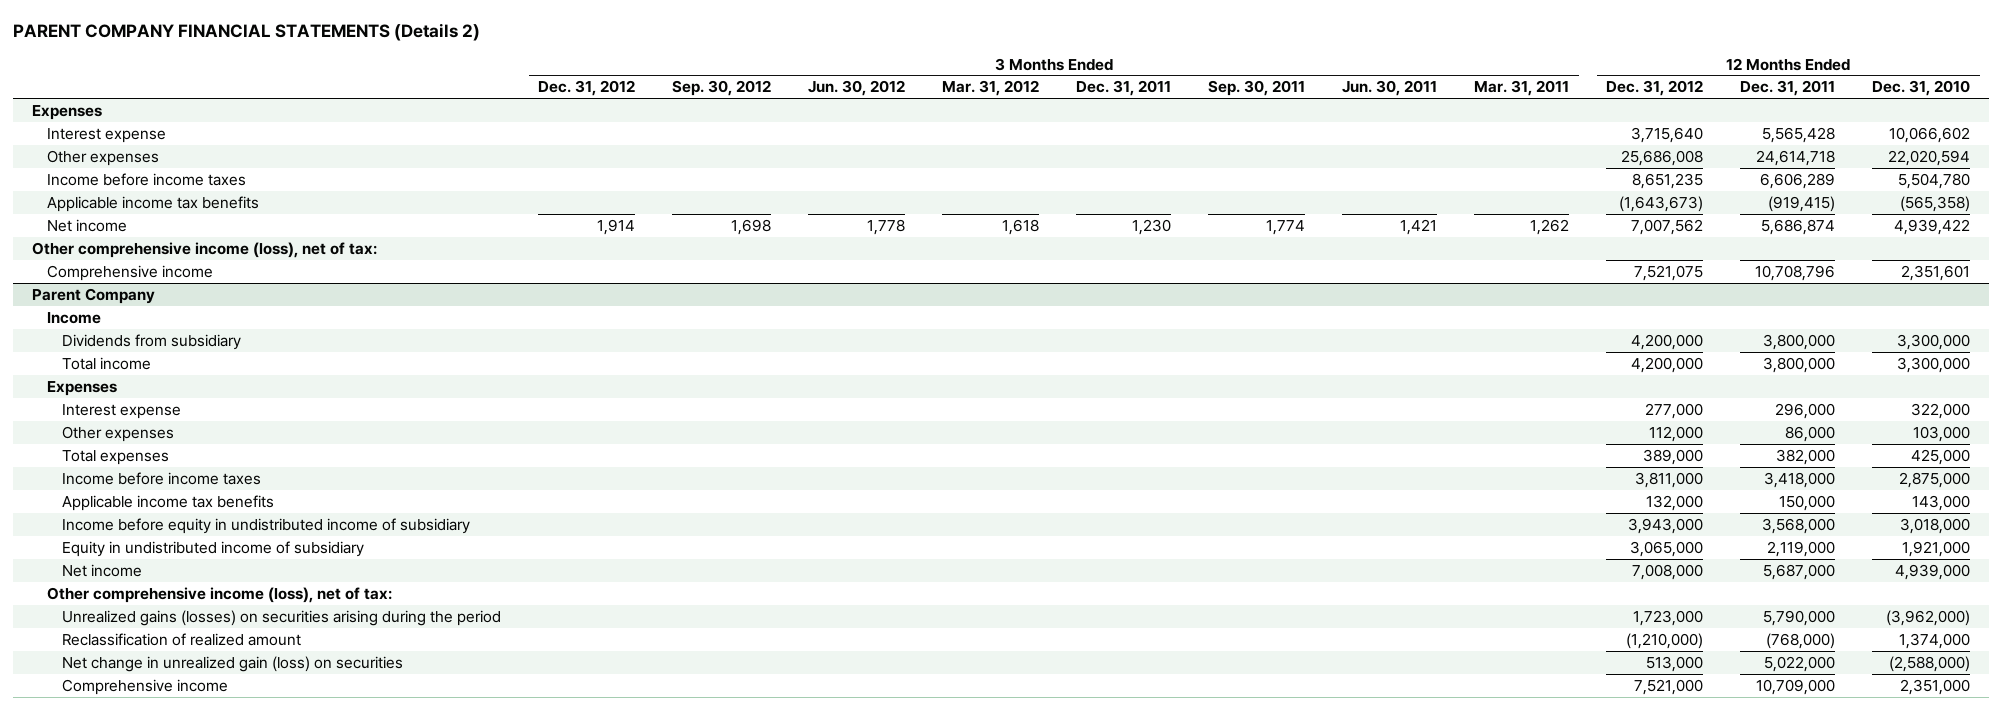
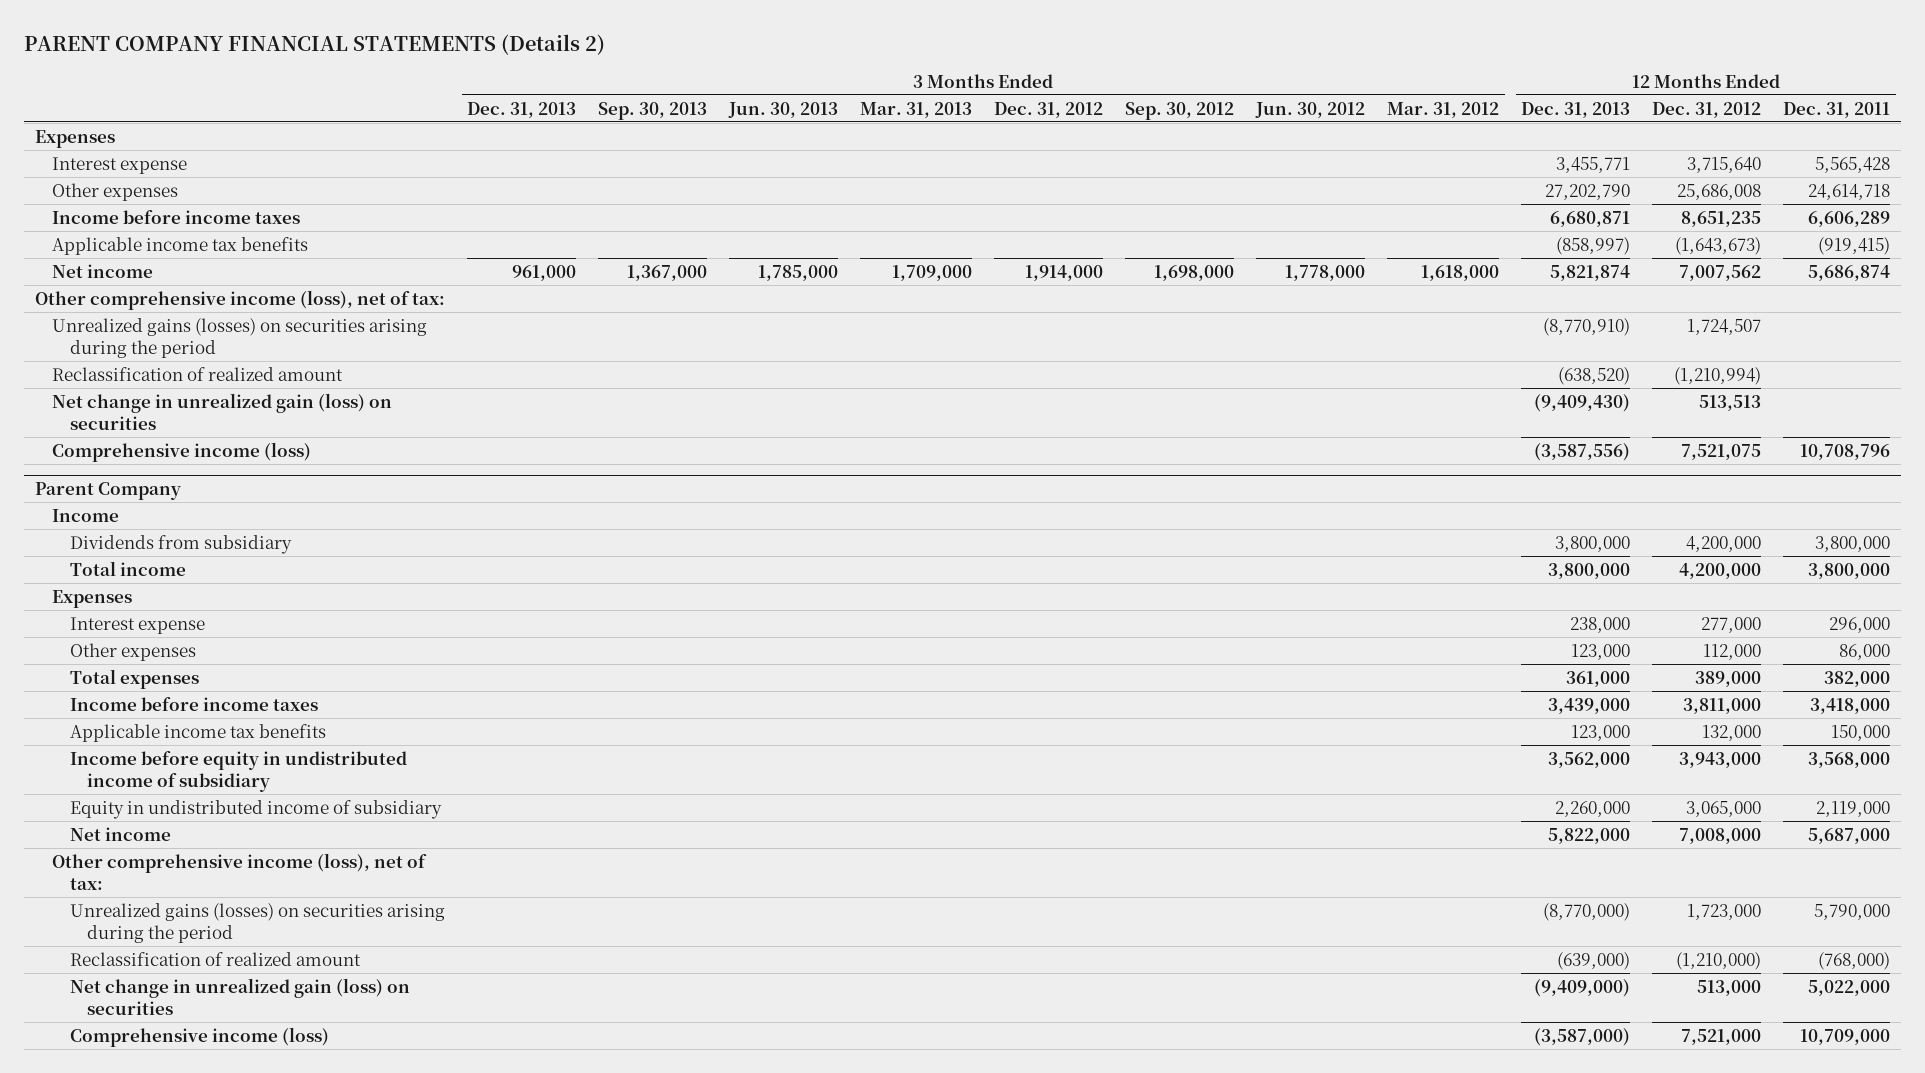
[1076,80,1172,97] Dec. 31, 2011 -> none
[1208,80,1306,97] Sep. 30, 2011 -> none
[1342,80,1438,97] Jun. 30, 2011 -> none
[1474,80,1570,97] Mar. 31, 2011 -> none
[1872,80,1971,97] Dec. 31, 2010 -> none
none -> [467,101,577,118] Dec. 31, 2013
none -> [598,101,708,120] Sep. 30, 2013
none -> [728,101,839,118] Jun. 30, 2013
none -> [860,101,973,118] Mar. 31, 2013
none -> [1521,101,1631,118] Dec. 31, 2013
[597,218,636,235] 1,914 -> [1025,264,1104,281] 1,914,000
[731,218,772,235] 1,698 -> [1154,264,1235,281] 1,698,000
[867,218,906,235] 1,778 -> [1285,264,1366,281] 1,778,000
[1002,218,1040,235] 1,618 -> [1421,264,1500,281] 1,618,000
none -> [52,317,428,359] Unrealized gains (losses) on securities arising during the period
none -> [52,366,344,381] Reclassification of realized amount
none -> [52,392,393,431] Net change in unrealized gain (loss) on securities
[47,264,214,281] Comprehensive income -> [52,441,312,462] Comprehensive income (loss)
[62,678,229,695] Comprehensive income -> [69,1026,329,1047] Comprehensive income (loss)

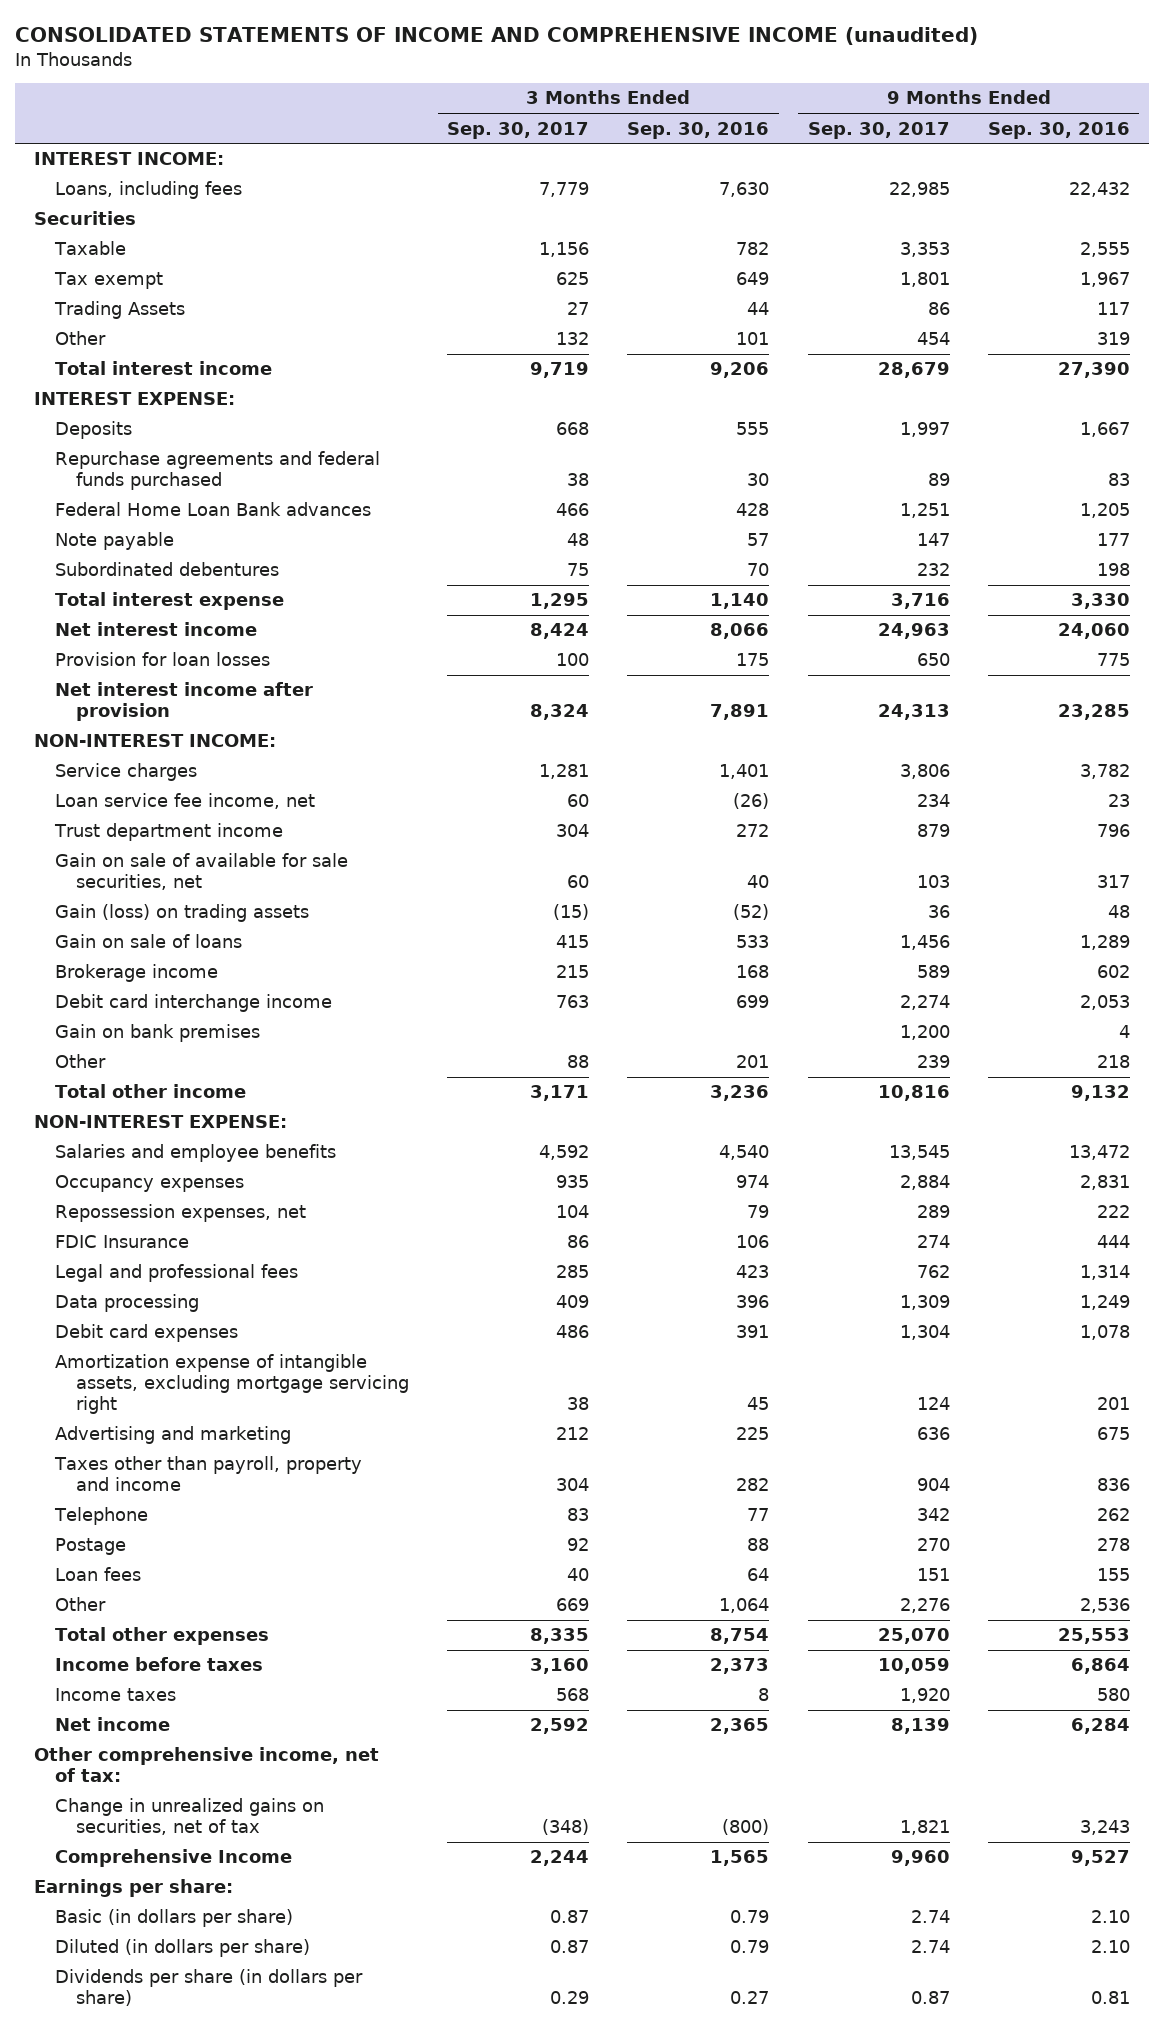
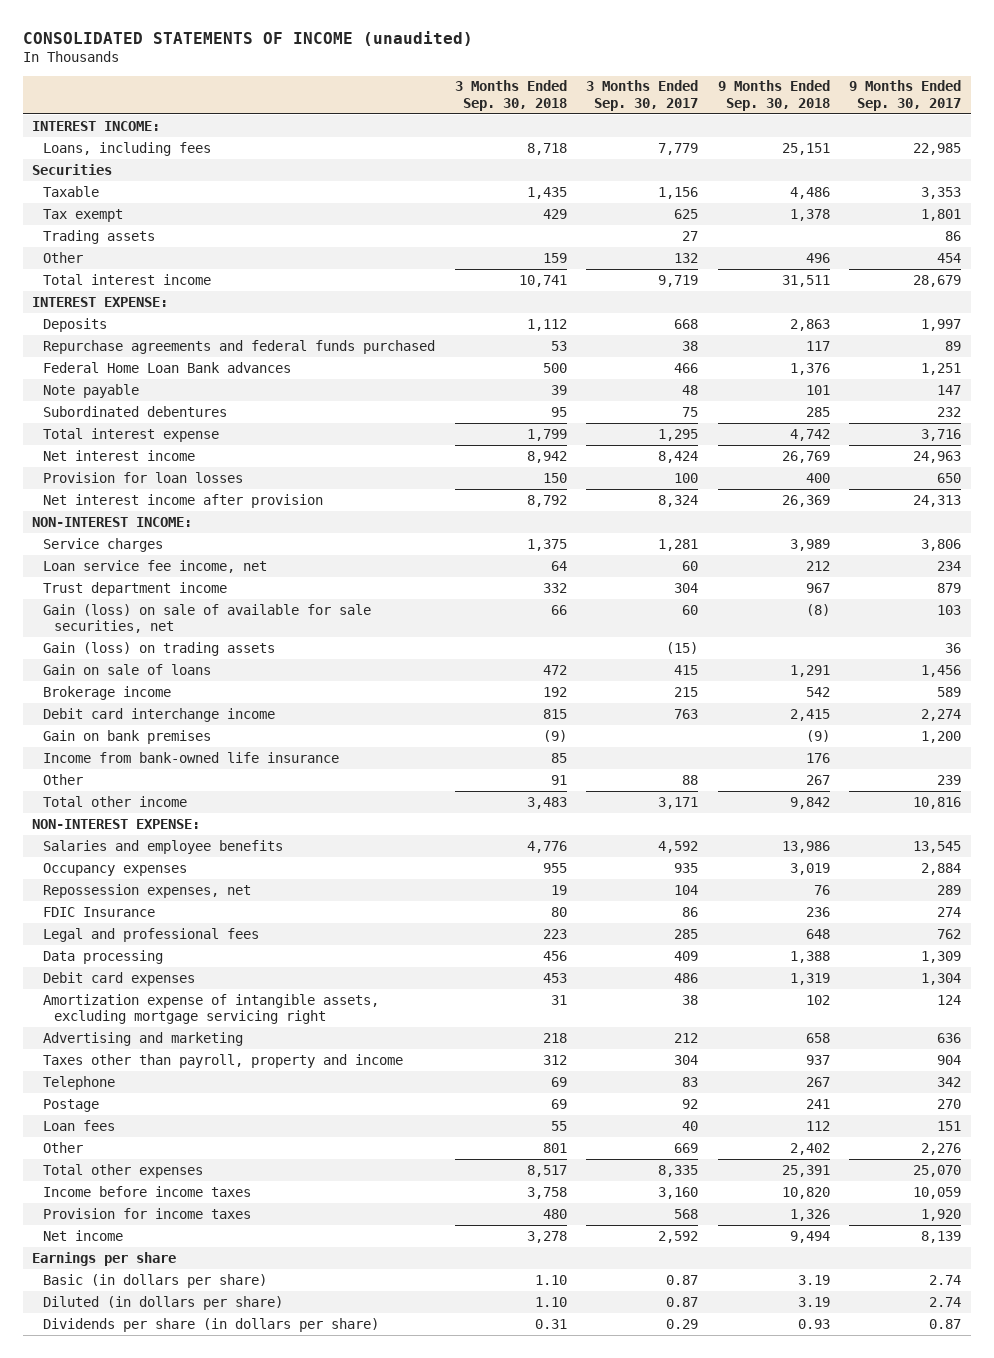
[15,27,979,46] CONSOLIDATED STATEMENTS OF INCOME AND COMPREHENSIVE INCOME (unaudited) -> [22,30,473,46] CONSOLIDATED STATEMENTS OF INCOME (unaudited)
[627,121,770,139] Sep. 30, 2016 -> none
[987,121,1130,139] Sep. 30, 2016 -> none
none -> [454,80,567,111] 3 Months Ended Sep. 30, 2018
none -> [717,80,830,111] 9 Months Ended Sep. 30, 2018
[54,301,186,320] Trading Assets -> [43,229,156,244] Trading assets
[55,853,349,891] Gain on sale of available for sale securities, net -> [43,603,372,634] Gain (loss) on sale of available for sale securities, net
none -> [43,751,340,763] Income from bank-owned life insurance
[55,1657,264,1672] Income before taxes -> [43,1185,252,1197] Income before income taxes
[55,1688,177,1702] Income taxes -> [43,1207,252,1219] Provision for income taxes
[34,1747,380,1783] Other comprehensive income, net of tax: -> none
[55,1798,325,1836] Change in unrealized gains on securities, net of tax -> none
[55,1849,293,1868] Comprehensive Income -> none
[34,1879,234,1898] Earnings per share: -> [32,1251,177,1266] Earnings per share

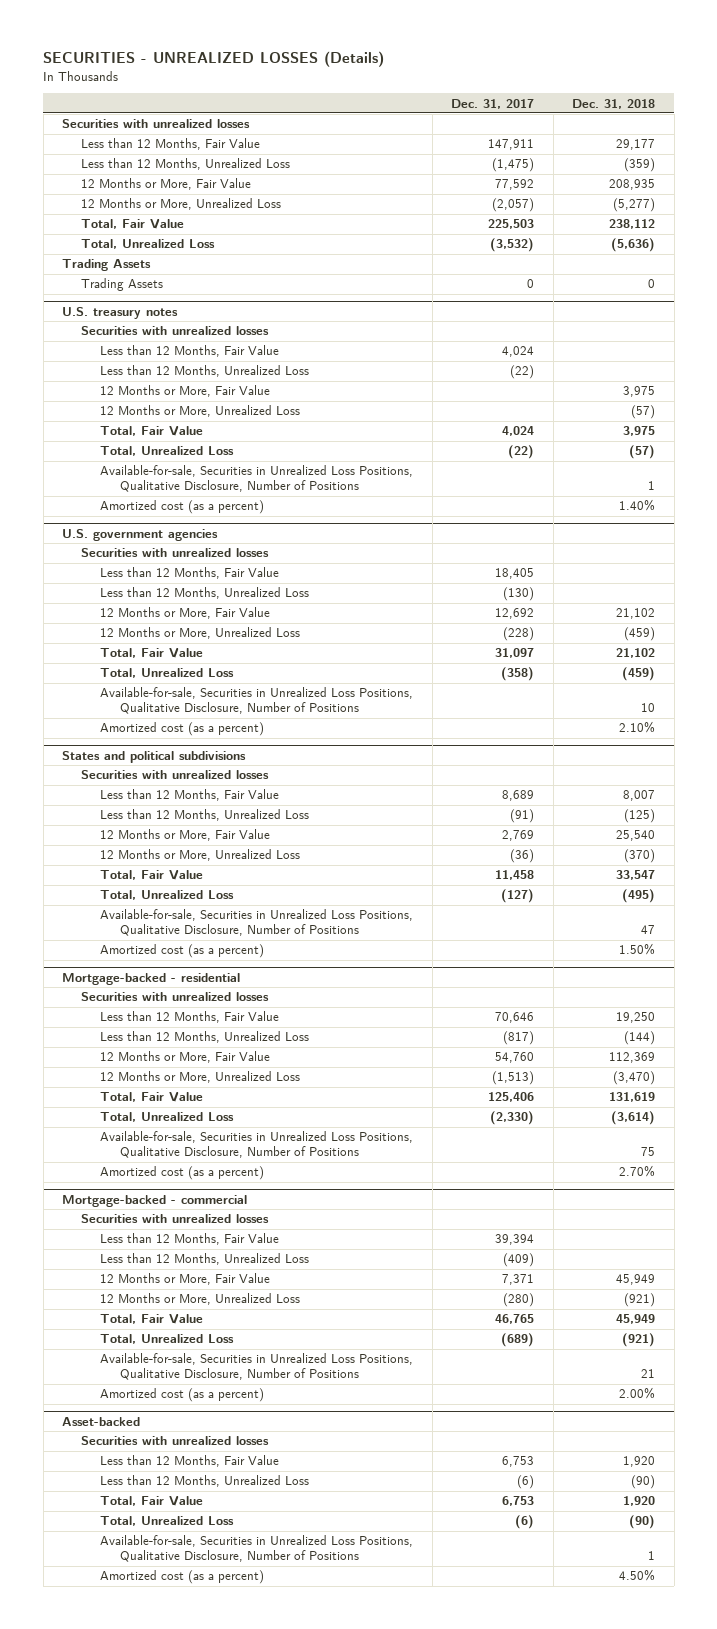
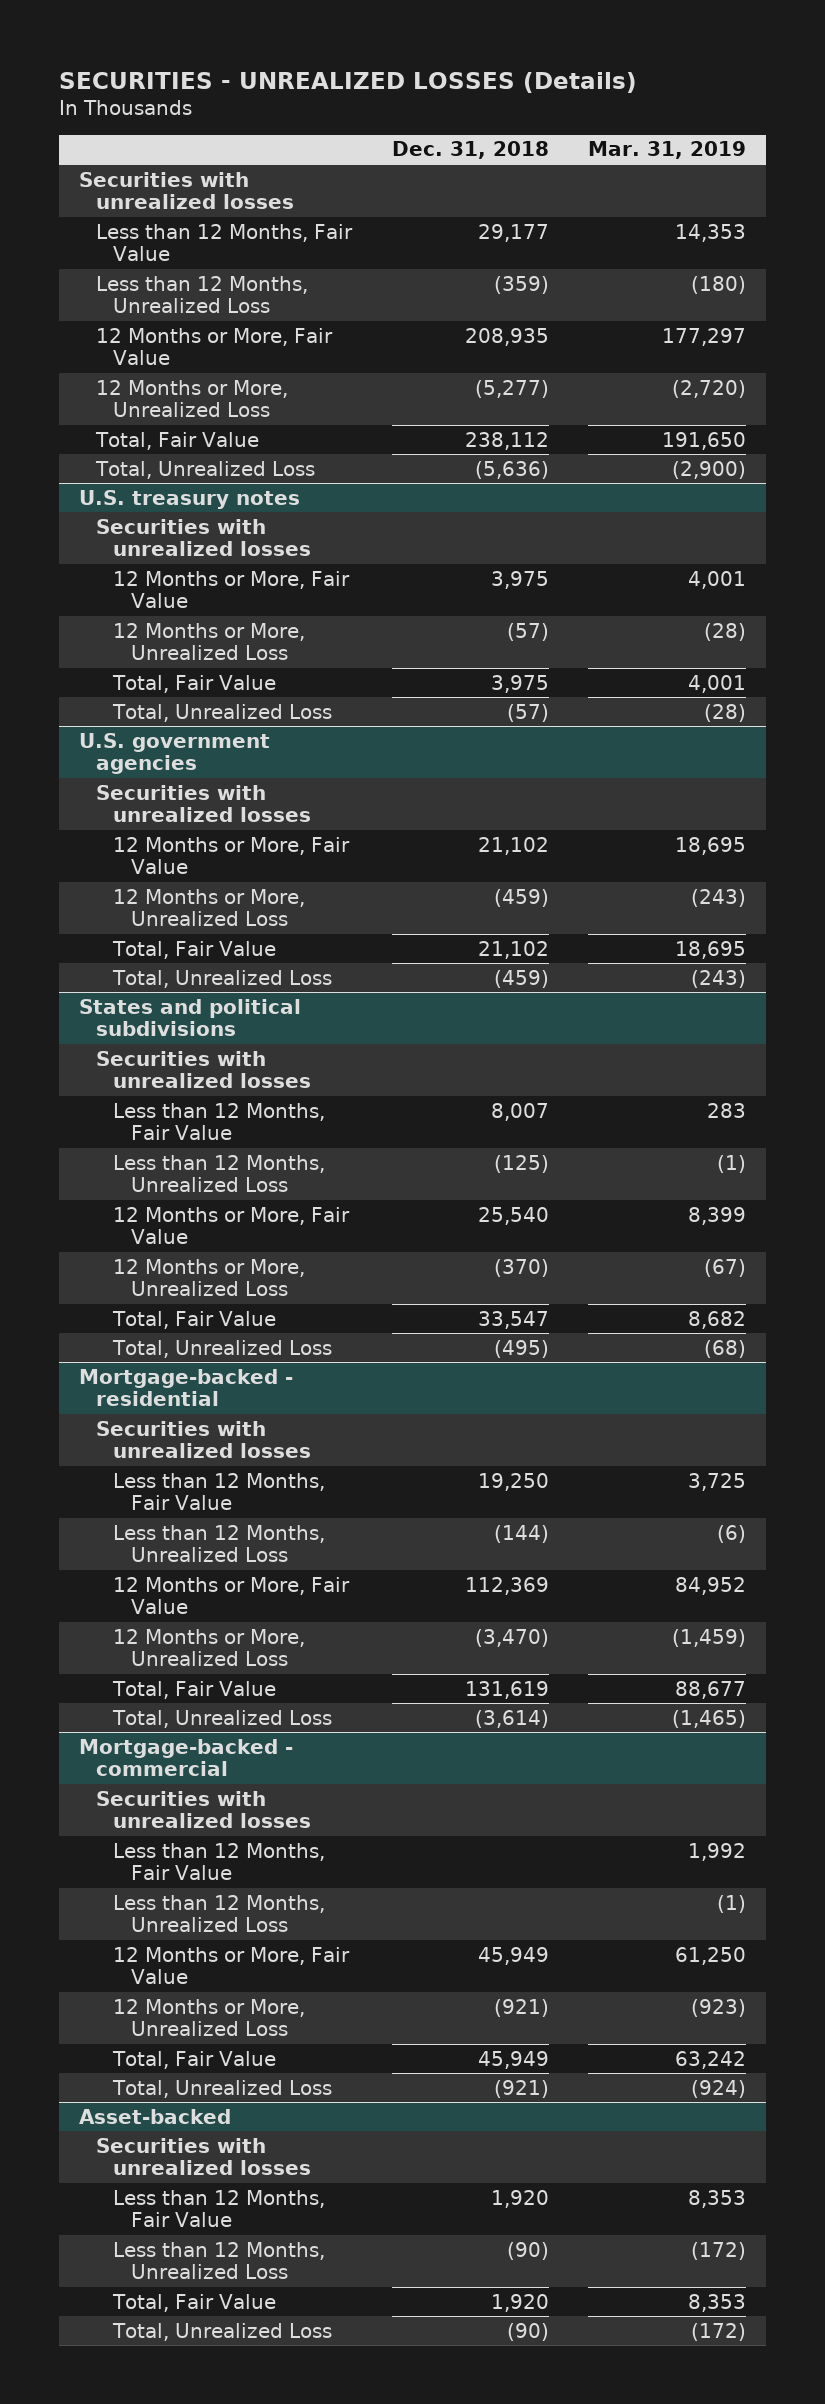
[451,98,535,109] Dec. 31, 2017 -> none
none -> [587,141,746,160] Mar. 31, 2019
[62,259,152,272] Trading Assets -> none
[81,278,164,292] Trading Assets -> none
[100,345,280,358] Less than 12 Months, Fair Value -> none
[100,365,310,378] Less than 12 Months, Unrealized Loss -> none
[100,465,414,493] Available-for-sale, Securities in Unrealized Loss Positions, Qualitative Disclosure, Number of Positions -> none
[100,500,265,515] Amortized cost (as a percent) -> none
[100,567,280,580] Less than 12 Months, Fair Value -> none
[100,587,310,600] Less than 12 Months, Unrealized Loss -> none
[100,687,414,715] Available-for-sale, Securities in Unrealized Loss Positions, Qualitative Disclosure, Number of Positions -> none
[100,722,265,737] Amortized cost (as a percent) -> none
[100,909,414,937] Available-for-sale, Securities in Unrealized Loss Positions, Qualitative Disclosure, Number of Positions -> none
[100,944,265,959] Amortized cost (as a percent) -> none
[100,1131,414,1159] Available-for-sale, Securities in Unrealized Loss Positions, Qualitative Disclosure, Number of Positions -> none
[100,1166,265,1181] Amortized cost (as a percent) -> none
[100,1353,414,1381] Available-for-sale, Securities in Unrealized Loss Positions, Qualitative Disclosure, Number of Positions -> none
[100,1388,265,1403] Amortized cost (as a percent) -> none
[100,1535,414,1563] Available-for-sale, Securities in Unrealized Loss Positions, Qualitative Disclosure, Number of Positions -> none
[100,1570,265,1585] Amortized cost (as a percent) -> none

